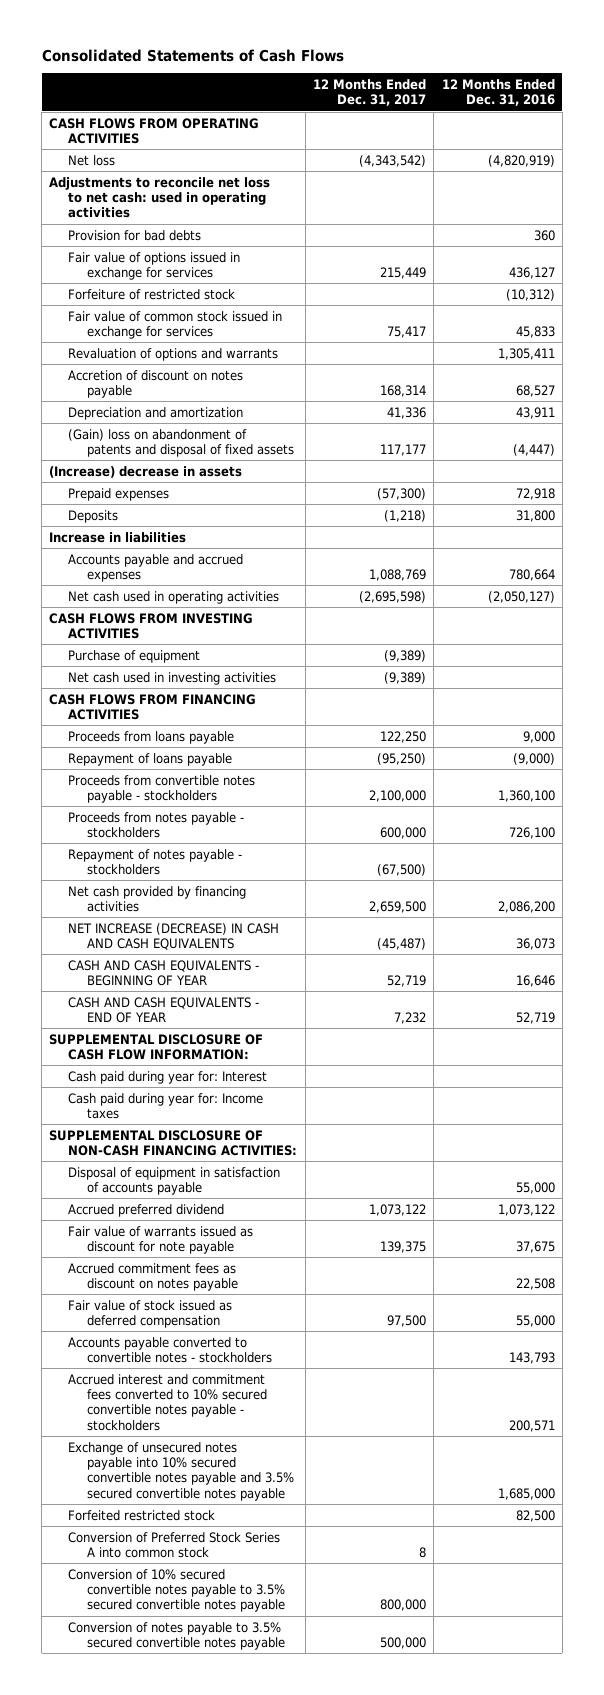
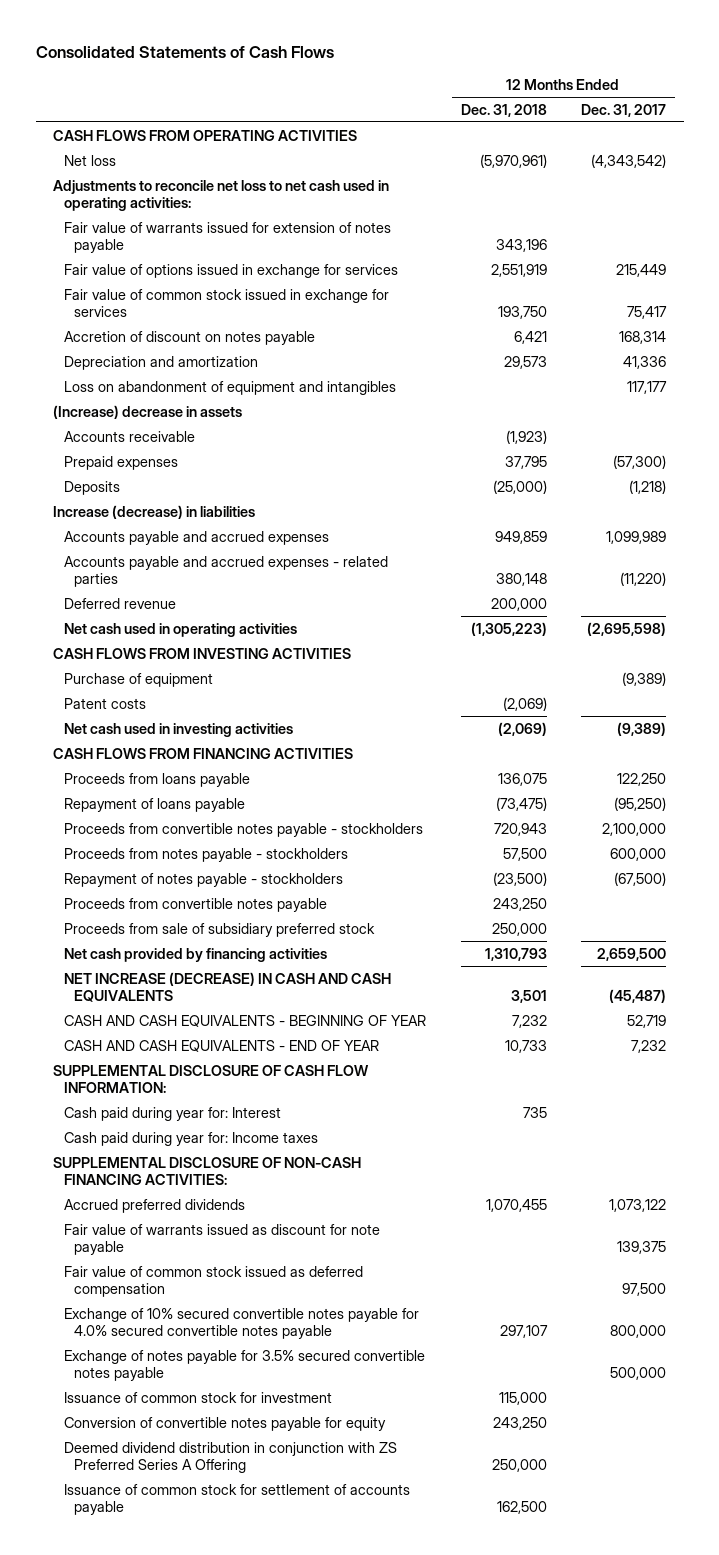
[441,78,555,107] 12 Months Ended Dec. 31, 2016 -> none
none -> [460,103,547,117] Dec. 31, 2018
[68,229,202,241] Provision for bad debts -> none
[49,176,271,219] Adjustments to reconcile net loss to net cash: used in operating activities -> [53,179,390,212] Adjustments to reconcile net loss to net cash used in operating activities:
none -> [63,221,391,254] Fair value of warrants issued for extension of notes payable
[68,288,236,300] Forfeiture of restricted stock -> none
[68,347,279,361] Revaluation of options and warrants -> none
[68,428,295,457] (Gain) loss on abandonment of patents and disposal of fixed assets -> [63,380,396,395] Loss on abandonment of equipment and intangibles
none -> [63,430,195,442] Accounts receivable
[49,531,187,543] Increase in liabilities -> [53,504,256,519] Increase (decrease) in liabilities
[368,568,426,581] 1,088,769 -> [606,530,667,544] 1,099,989
none -> [63,555,388,588] Accounts payable and accrued expenses - related parties
none -> [63,597,176,609] Deferred revenue
none -> [63,697,146,709] Patent costs
none -> [63,897,327,912] Proceeds from convertible notes payable
none -> [63,922,375,937] Proceeds from sale of subsidiary preferred stock
[68,1166,281,1195] Disposal of equipment in satisfaction of accounts payable -> none
[68,1203,225,1217] Accrued preferred dividend -> [63,1198,245,1213] Accrued preferred dividends
[68,1262,239,1291] Accrued commitment fees as discount on notes payable -> none
[68,1336,273,1363] Accounts payable converted to convertible notes - stockholders -> none
[68,1373,268,1431] Accrued interest and commitment fees converted to 10% secured convertible notes payable - stockholders -> none
[68,1441,295,1501] Exchange of unsecured notes payable into 10% secured convertible notes payable and 3.5% secured convertible notes payable -> none
[68,1509,216,1521] Forfeited restricted stock -> none
[68,1531,281,1558] Conversion of Preferred Stock Series A into common stock -> none
[68,1299,233,1328] Fair value of stock issued as deferred compensation -> [63,1265,363,1298] Fair value of common stock issued as deferred compensation
[68,1568,286,1613] Conversion of 10% secured convertible notes payable to 3.5% secured convertible notes payable -> [63,1307,419,1340] Exchange of 10% secured convertible notes payable for 4.0% secured convertible notes payable
[68,1621,286,1650] Conversion of notes payable to 3.5% secured convertible notes payable -> [63,1349,425,1382] Exchange of notes payable for 3.5% secured convertible notes payable
none -> [63,1391,332,1403] Issuance of common stock for investment
none -> [63,1416,386,1431] Conversion of convertible notes payable for equity
none -> [63,1441,397,1474] Deemed dividend distribution in conjunction with ZS Preferred Series A Offering
none -> [63,1483,410,1516] Issuance of common stock for settlement of accounts payable

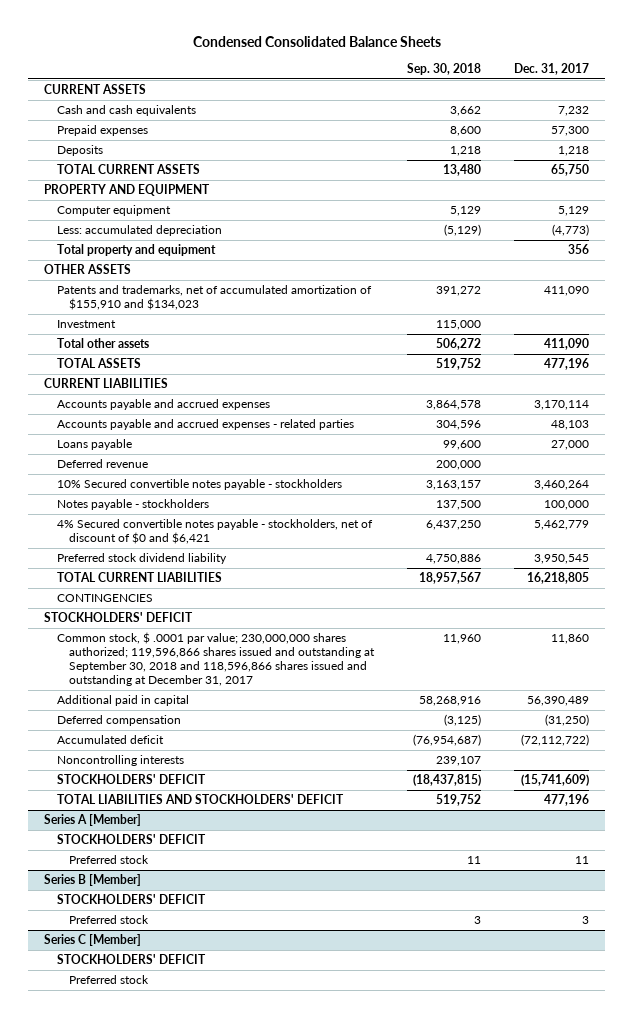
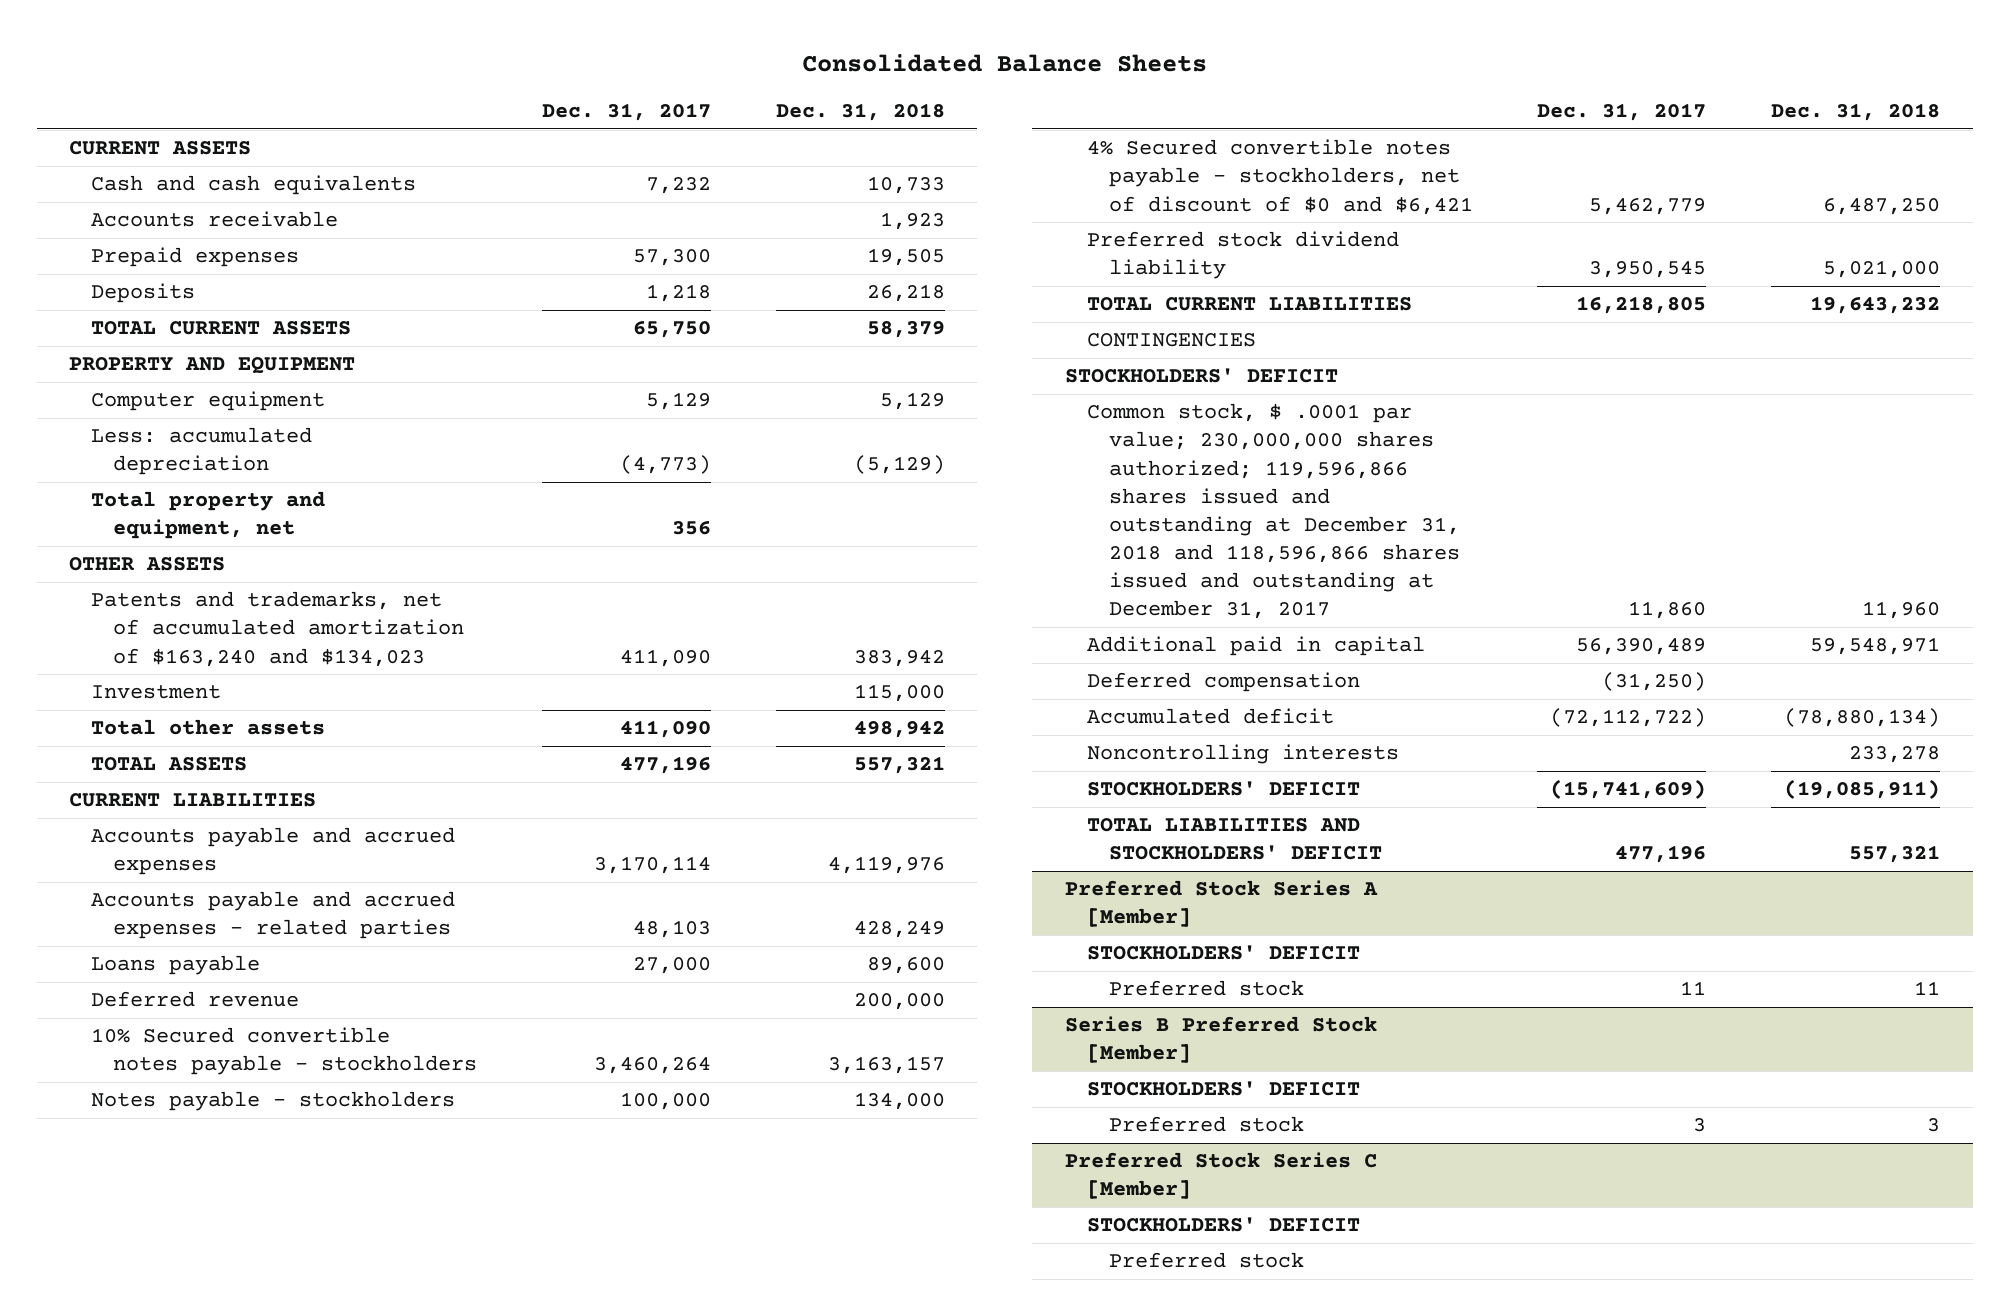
[192,35,441,47] Condensed Consolidated Balance Sheets -> [801,54,1207,73] Consolidated Balance Sheets
[406,63,481,76] Sep. 30, 2018 -> none
none -> [775,103,945,122] Dec. 31, 2018
none -> [91,211,339,228] Accounts receivable
[56,244,216,257] Total property and equipment -> [91,491,326,540] Total property and equipment, net
[56,285,372,311] Patents and trademarks, net of accumulated amortization of $155,910 and $134,023 -> [91,591,465,667] Patents and trademarks, net of accumulated amortization of $163,240 and $134,023
[56,632,375,687] Common stock, $ .0001 par value; 230,000,000 shares authorized; 119,596,866 shares issued and outstanding at September 30, 2018 and 118,596,866 shares issued and outstanding at December 31, 2017 -> [1086,403,1460,620] Common stock, $ .0001 par value; 230,000,000 shares authorized; 119,596,866 shares issued and outstanding at December 31, 2018 and 118,596,866 shares issued and outstanding at December 31, 2017
[44,814,142,827] Series A [Member] -> [1064,880,1378,928] Preferred Stock Series A [Member]
[44,874,142,887] Series B [Member] -> [1064,1016,1377,1064] Series B Preferred Stock [Member]
[44,934,142,947] Series C [Member] -> [1064,1152,1377,1200] Preferred Stock Series C [Member]

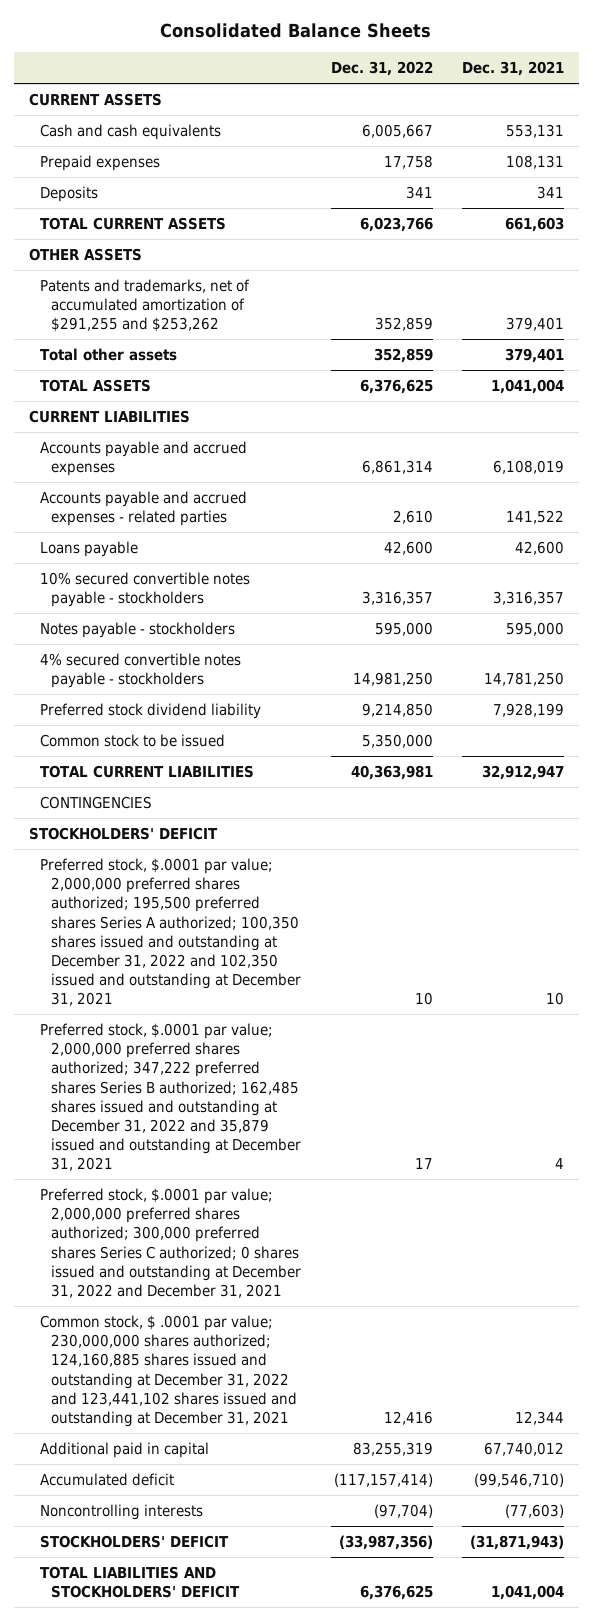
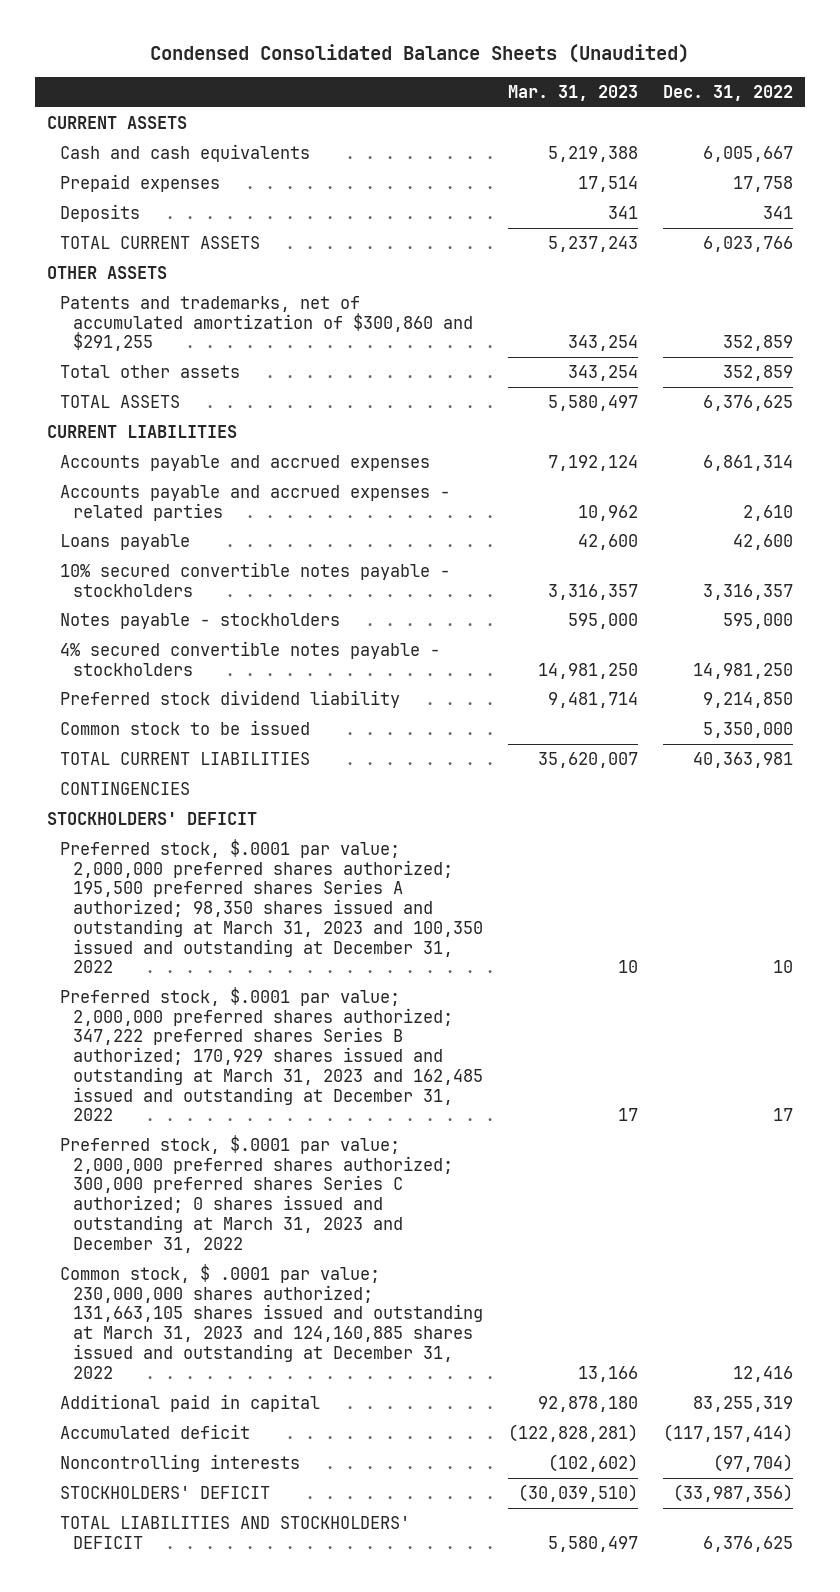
[160,23,432,39] Consolidated Balance Sheets -> [150,44,690,64] Condensed Consolidated Balance Sheets (Unaudited)
[462,61,565,77] Dec. 31, 2021 -> none
none -> [507,84,638,101] Mar. 31, 2023
[39,278,250,333] Patents and trademarks, net of accumulated amortization of $291,255 and $253,262 -> [60,295,473,352] Patents and trademarks, net of accumulated amortization of $300,860 and $291,255
[39,857,301,1007] Preferred stock, $.0001 par value; 2,000,000 preferred shares authorized; 195,500 preferred shares Series A authorized; 100,350 shares issued and outstanding at December 31, 2022 and 102,350 issued and outstanding at December 31, 2021 -> [60,838,483,974] Preferred stock, $.0001 par value; 2,000,000 preferred shares authorized; 195,500 preferred shares Series A authorized; 98,350 shares issued and outstanding at March 31, 2023 and 100,350 issued and outstanding at December 31, 2022
[39,1022,301,1172] Preferred stock, $.0001 par value; 2,000,000 preferred shares authorized; 347,222 preferred shares Series B authorized; 162,485 shares issued and outstanding at December 31, 2022 and 35,879 issued and outstanding at December 31, 2021 -> [60,986,483,1122] Preferred stock, $.0001 par value; 2,000,000 preferred shares authorized; 347,222 preferred shares Series B authorized; 170,929 shares issued and outstanding at March 31, 2023 and 162,485 issued and outstanding at December 31, 2022
[39,1187,301,1299] Preferred stock, $.0001 par value; 2,000,000 preferred shares authorized; 300,000 preferred shares Series C authorized; 0 shares issued and outstanding at December 31, 2022 and December 31, 2021 -> [60,1134,453,1253] Preferred stock, $.0001 par value; 2,000,000 preferred shares authorized; 300,000 preferred shares Series C authorized; 0 shares issued and outstanding at March 31, 2023 and December 31, 2022
[39,1314,297,1428] Common stock, $ .0001 par value; 230,000,000 shares authorized; 124,160,885 shares issued and outstanding at December 31, 2022 and 123,441,102 shares issued and outstanding at December 31, 2021 -> [60,1263,483,1379] Common stock, $ .0001 par value; 230,000,000 shares authorized; 131,663,105 shares issued and outstanding at March 31, 2023 and 124,160,885 shares issued and outstanding at December 31, 2022

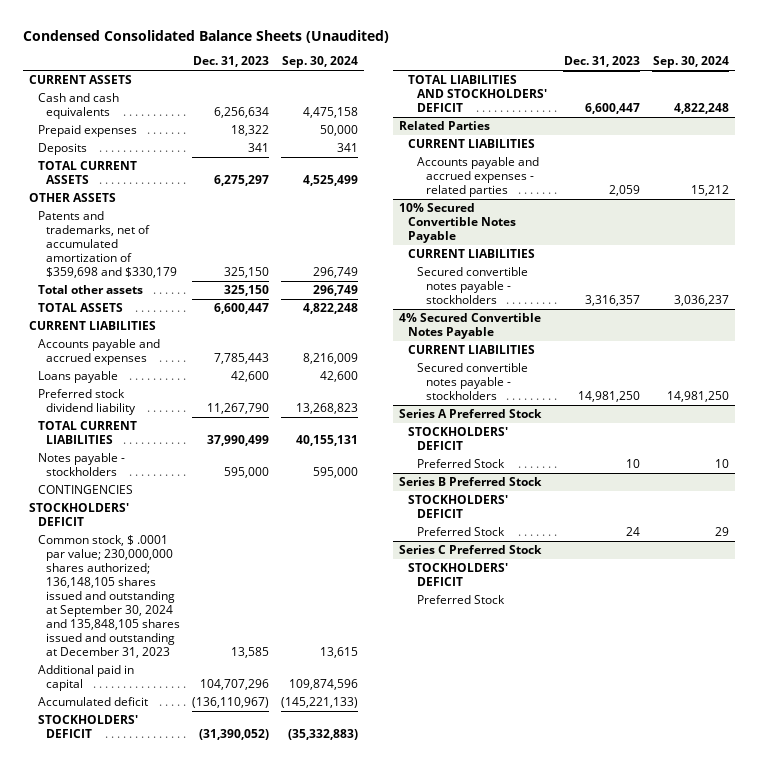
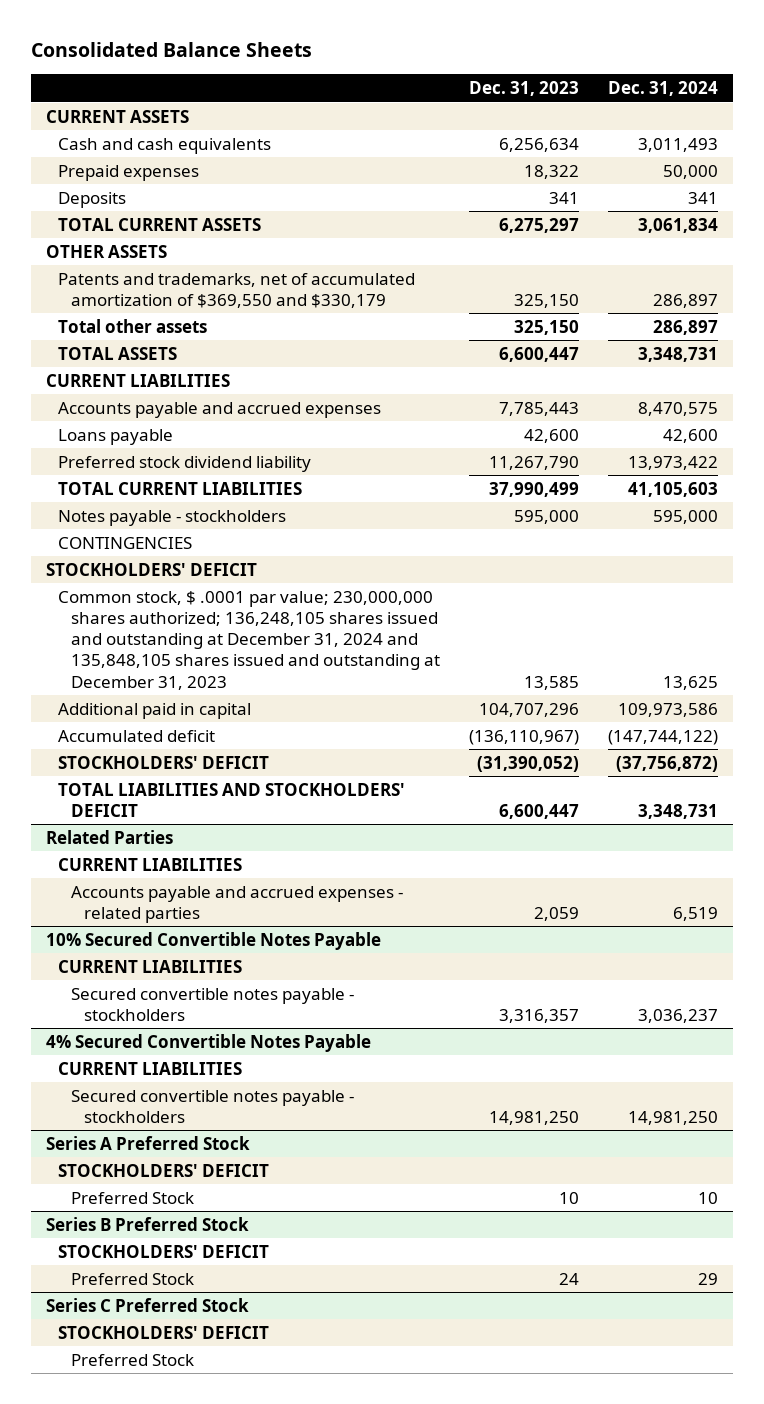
[22,29,389,43] Condensed Consolidated Balance Sheets (Unaudited) -> [31,42,313,58] Consolidated Balance Sheets
[282,56,359,69] Sep. 30, 2024 -> none
none -> [608,81,719,97] Dec. 31, 2024
[37,211,178,279] Patents and trademarks, net of accumulated amortization of $359,698 and $330,179 -> [58,272,416,308] Patents and trademarks, net of accumulated amortization of $369,550 and $330,179
[37,535,181,658] Common stock, $ .0001 par value; 230,000,000 shares authorized; 136,148,105 shares issued and outstanding at September 30, 2024 and 135,848,105 shares issued and outstanding at December 31, 2023 -> [58,590,441,690] Common stock, $ .0001 par value; 230,000,000 shares authorized; 136,248,105 shares issued and outstanding at December 31, 2024 and 135,848,105 shares issued and outstanding at December 31, 2023

